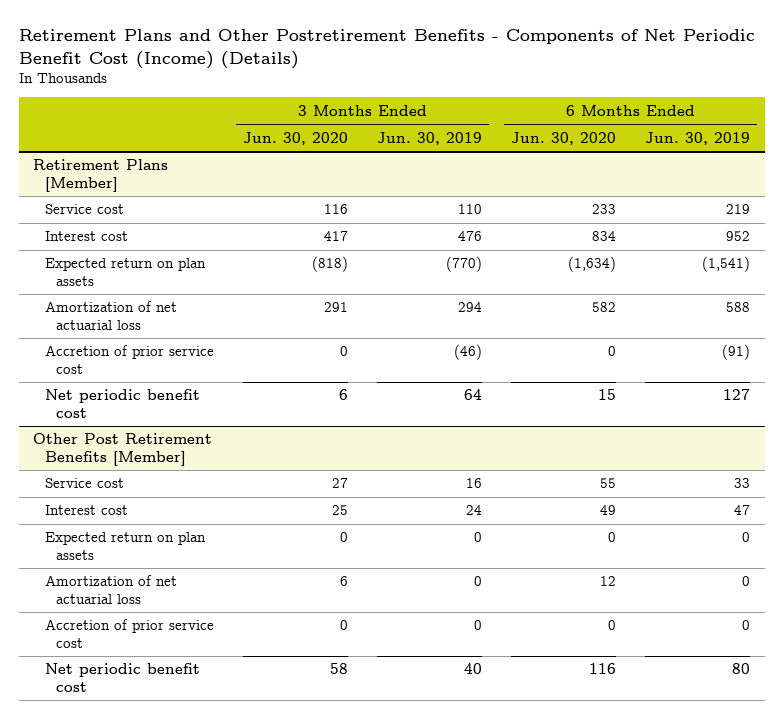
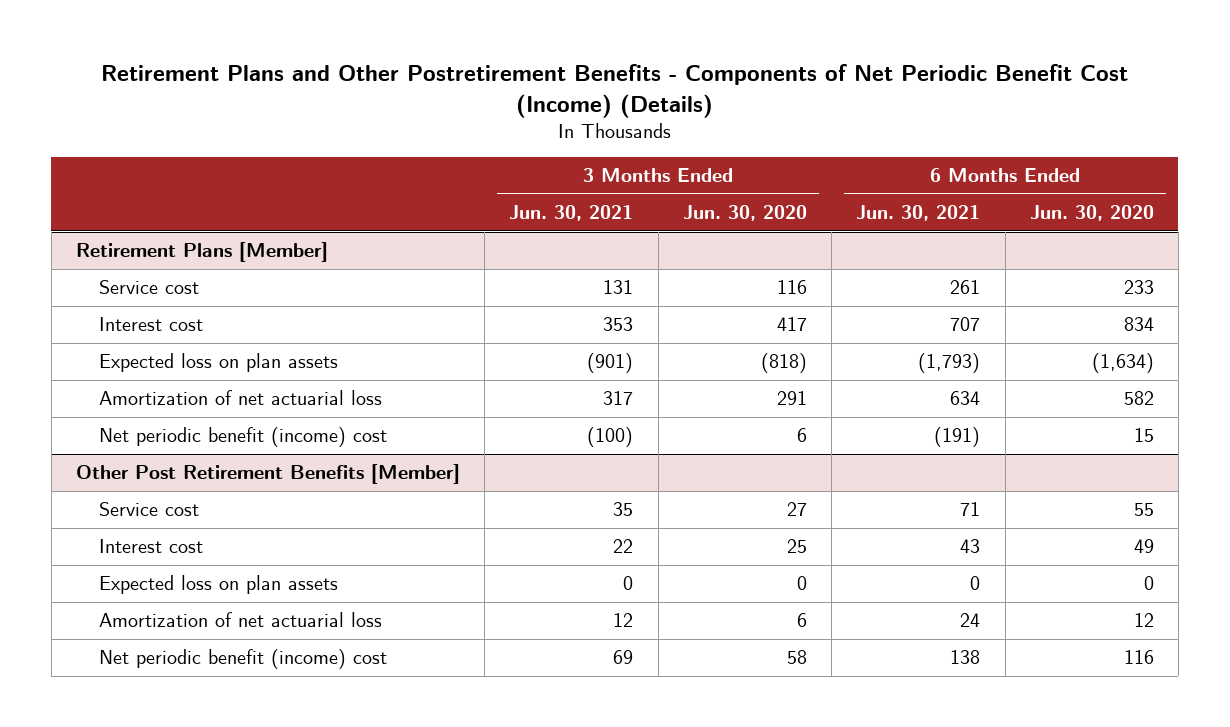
[377,131,483,145] Jun. 30, 2019 -> none
[645,131,751,145] Jun. 30, 2019 -> none
none -> [509,205,634,222] Jun. 30, 2021
none -> [856,205,981,222] Jun. 30, 2021
[44,258,206,286] Expected return on plan assets -> [98,353,338,373] Expected loss on plan assets
[44,345,214,374] Accretion of prior service cost -> none
[44,389,200,418] Net periodic benefit cost -> [98,427,387,448] Net periodic benefit (income) cost
[44,532,206,560] Expected return on plan assets -> [98,575,338,595] Expected loss on plan assets
[44,619,214,648] Accretion of prior service cost -> none
[44,663,200,692] Net periodic benefit cost -> [98,649,387,670] Net periodic benefit (income) cost

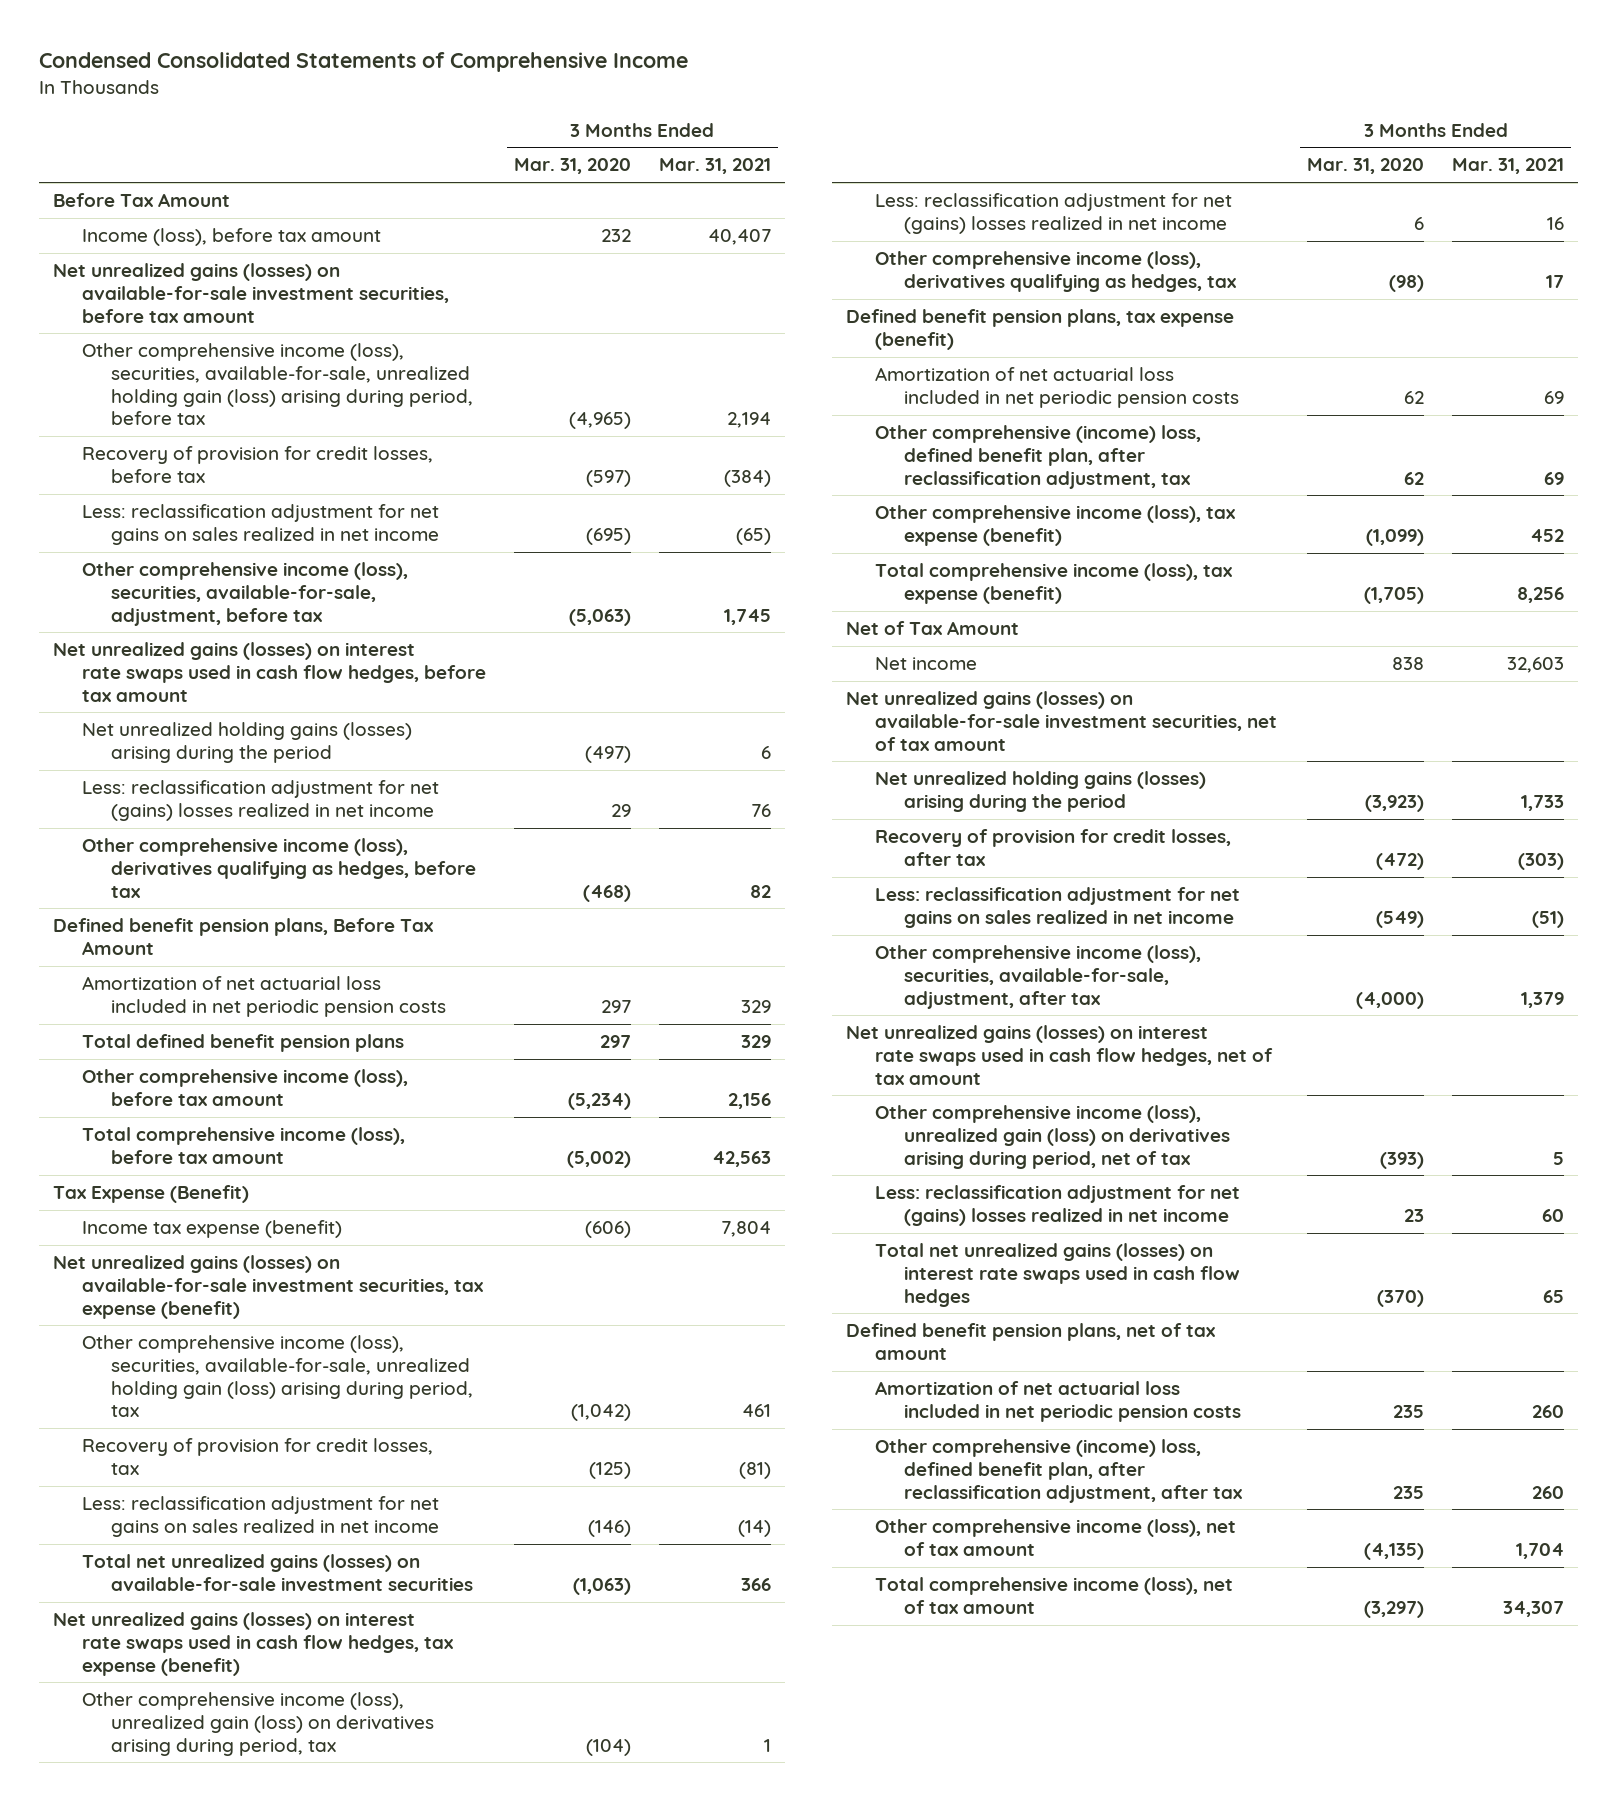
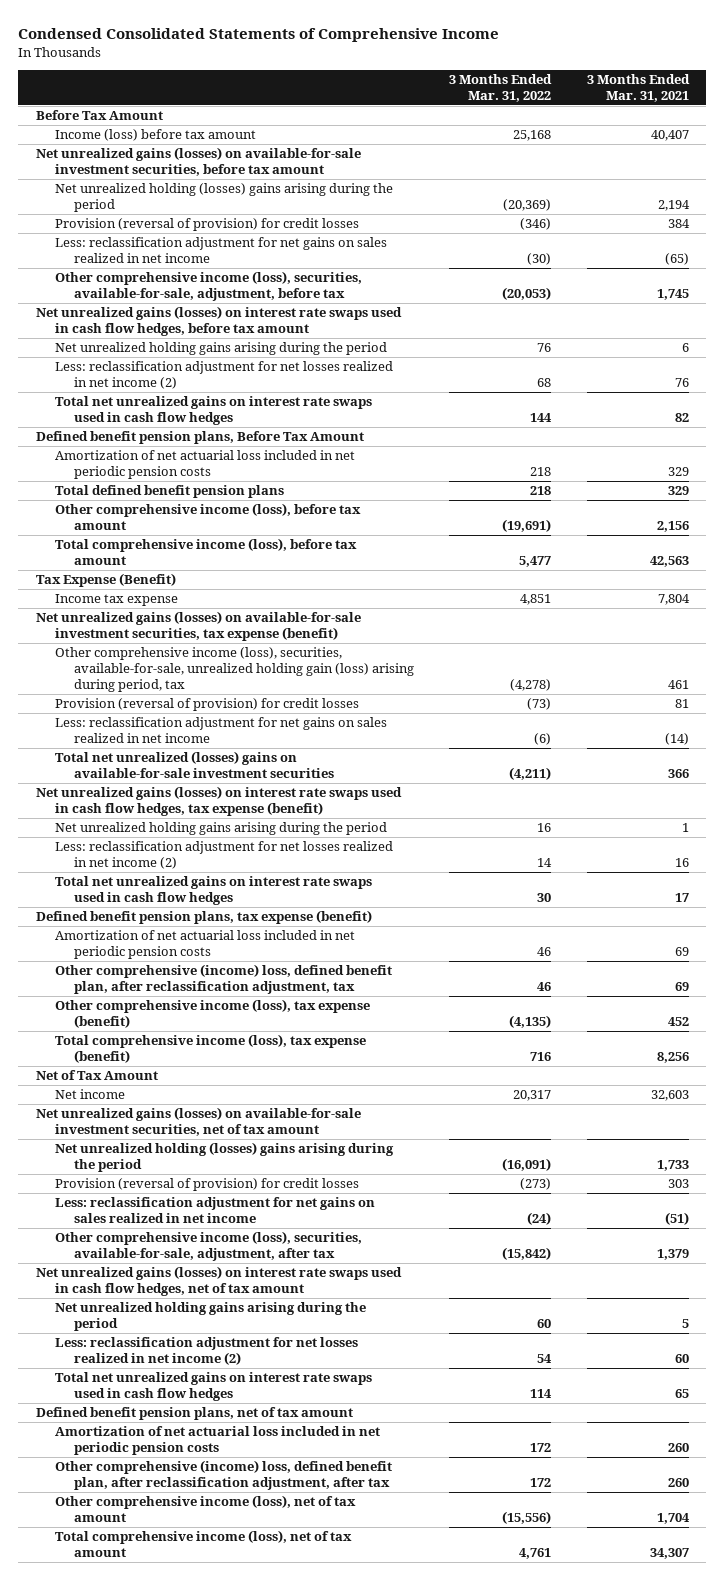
[513,158,631,175] Mar. 31, 2020 -> none
none -> [449,74,553,102] 3 Months Ended Mar. 31, 2022
[81,228,381,247] Income (loss), before tax amount -> [54,129,256,142] Income (loss) before tax amount
[81,343,473,426] Other comprehensive income (loss), securities, available-for-sale, unrealized holding gain (loss) arising during period, before tax -> [54,183,393,213] Net unrealized holding (losses) gains arising during the period
[81,446,433,483] Recovery of provision for credit losses, before tax -> [54,218,359,232] Provision (reversal of provision) for credit losses
[723,469,771,487] (384) -> [667,219,690,229] 384
[81,838,476,898] Other comprehensive income (loss), derivatives qualifying as hedges, before tax -> none
[81,722,412,763] Net unrealized holding gains (losses) arising during the period -> [54,342,387,356] Net unrealized holding gains arising during the period
[81,780,439,821] Less: reclassification adjustment for net (gains) losses realized in net income -> [54,361,393,390] Less: reclassification adjustment for net losses realized in net income (2)
none -> [54,396,372,426] Total net unrealized gains on interest rate swaps used in cash flow hedges
[81,1220,342,1239] Income tax expense (benefit) -> [54,594,178,607] Income tax expense
[81,1438,433,1475] Recovery of provision for credit losses, tax -> [54,698,359,712] Provision (reversal of provision) for credit losses
[738,1461,771,1479] (81) -> [674,699,689,709] 81
[81,1554,473,1591] Total net unrealized gains (losses) on available-for-sale investment securities -> [54,751,334,779] Total net unrealized (losses) gains on available-for-sale investment securities
[81,1692,434,1756] Other comprehensive income (loss), unrealized gain (loss) on derivatives arising during period, tax -> none
[874,251,1236,292] Other comprehensive income (loss), derivatives qualifying as hedges, tax -> none
none -> [54,822,387,836] Net unrealized holding gains arising during the period
[874,193,1232,234] Less: reclassification adjustment for net (gains) losses realized in net income -> [54,841,393,870] Less: reclassification adjustment for net losses realized in net income (2)
none -> [54,876,372,906] Total net unrealized gains on interest rate swaps used in cash flow hedges
[874,771,1206,812] Net unrealized holding gains (losses) arising during the period -> [54,1142,394,1173] Net unrealized holding (losses) gains arising during the period
[874,829,1231,866] Recovery of provision for credit losses, after tax -> [54,1178,359,1192] Provision (reversal of provision) for credit losses
[1518,852,1565,870] (303) -> [667,1179,689,1189] 303
[874,1105,1230,1169] Other comprehensive income (loss), unrealized gain (loss) on derivatives arising during period, net of tax -> none
none -> [54,1302,366,1332] Net unrealized holding gains arising during the period
[874,1185,1240,1226] Less: reclassification adjustment for net (gains) losses realized in net income -> [54,1337,358,1366] Less: reclassification adjustment for net losses realized in net income (2)
[874,1243,1240,1307] Total net unrealized gains (losses) on interest rate swaps used in cash flow hedges -> [54,1372,372,1402] Total net unrealized gains on interest rate swaps used in cash flow hedges

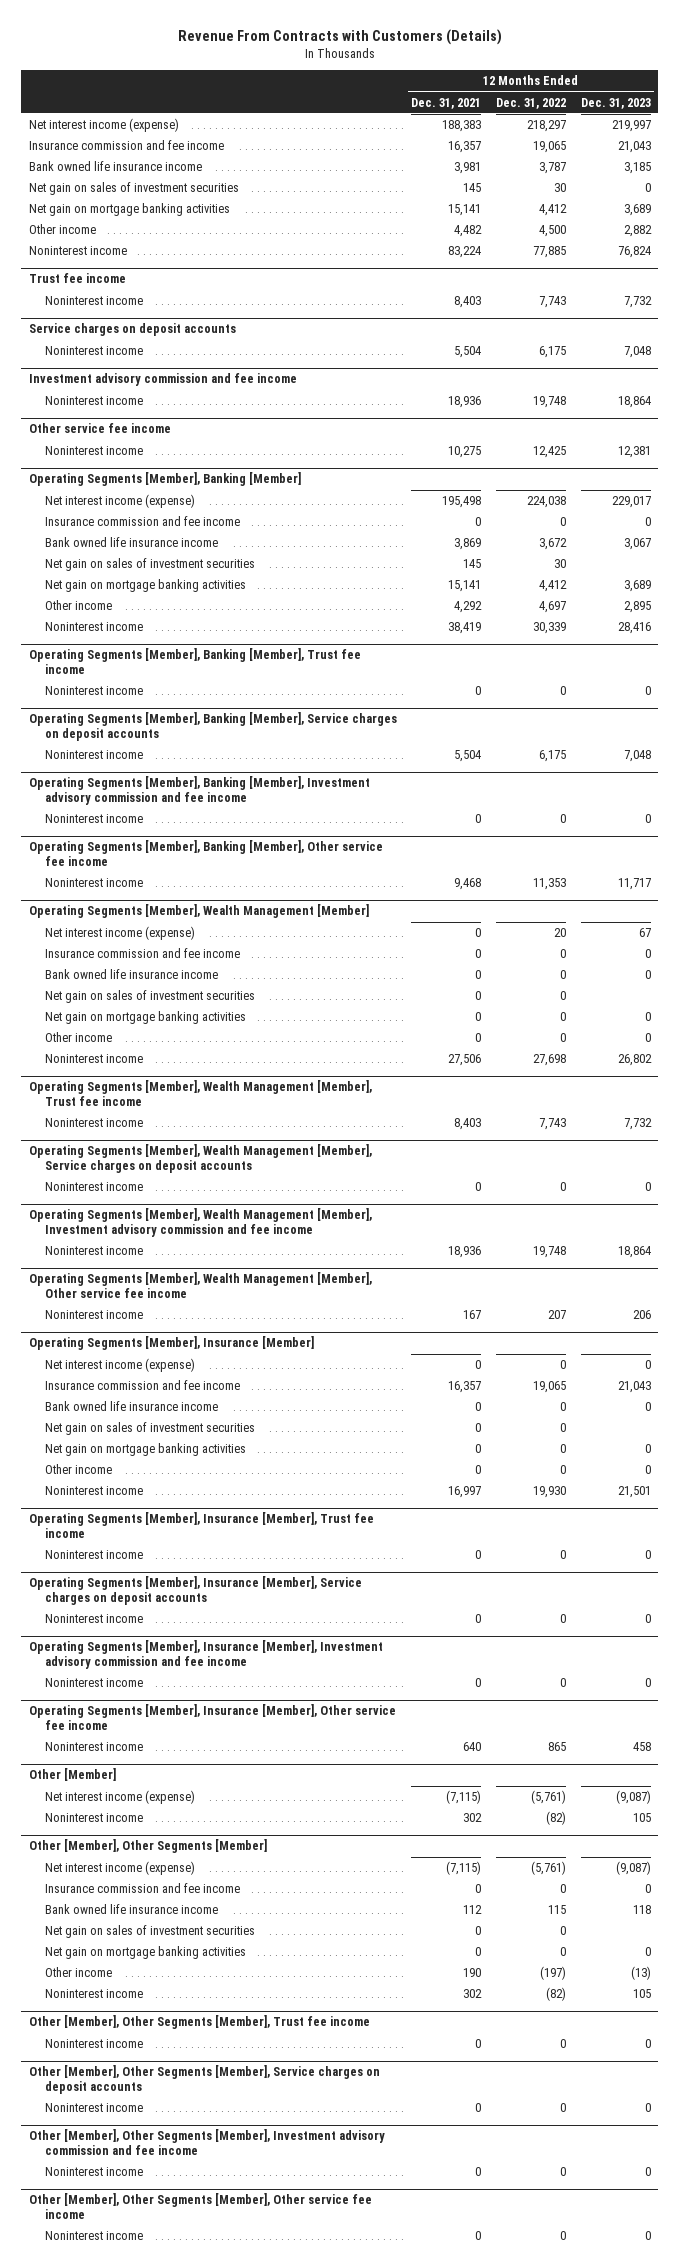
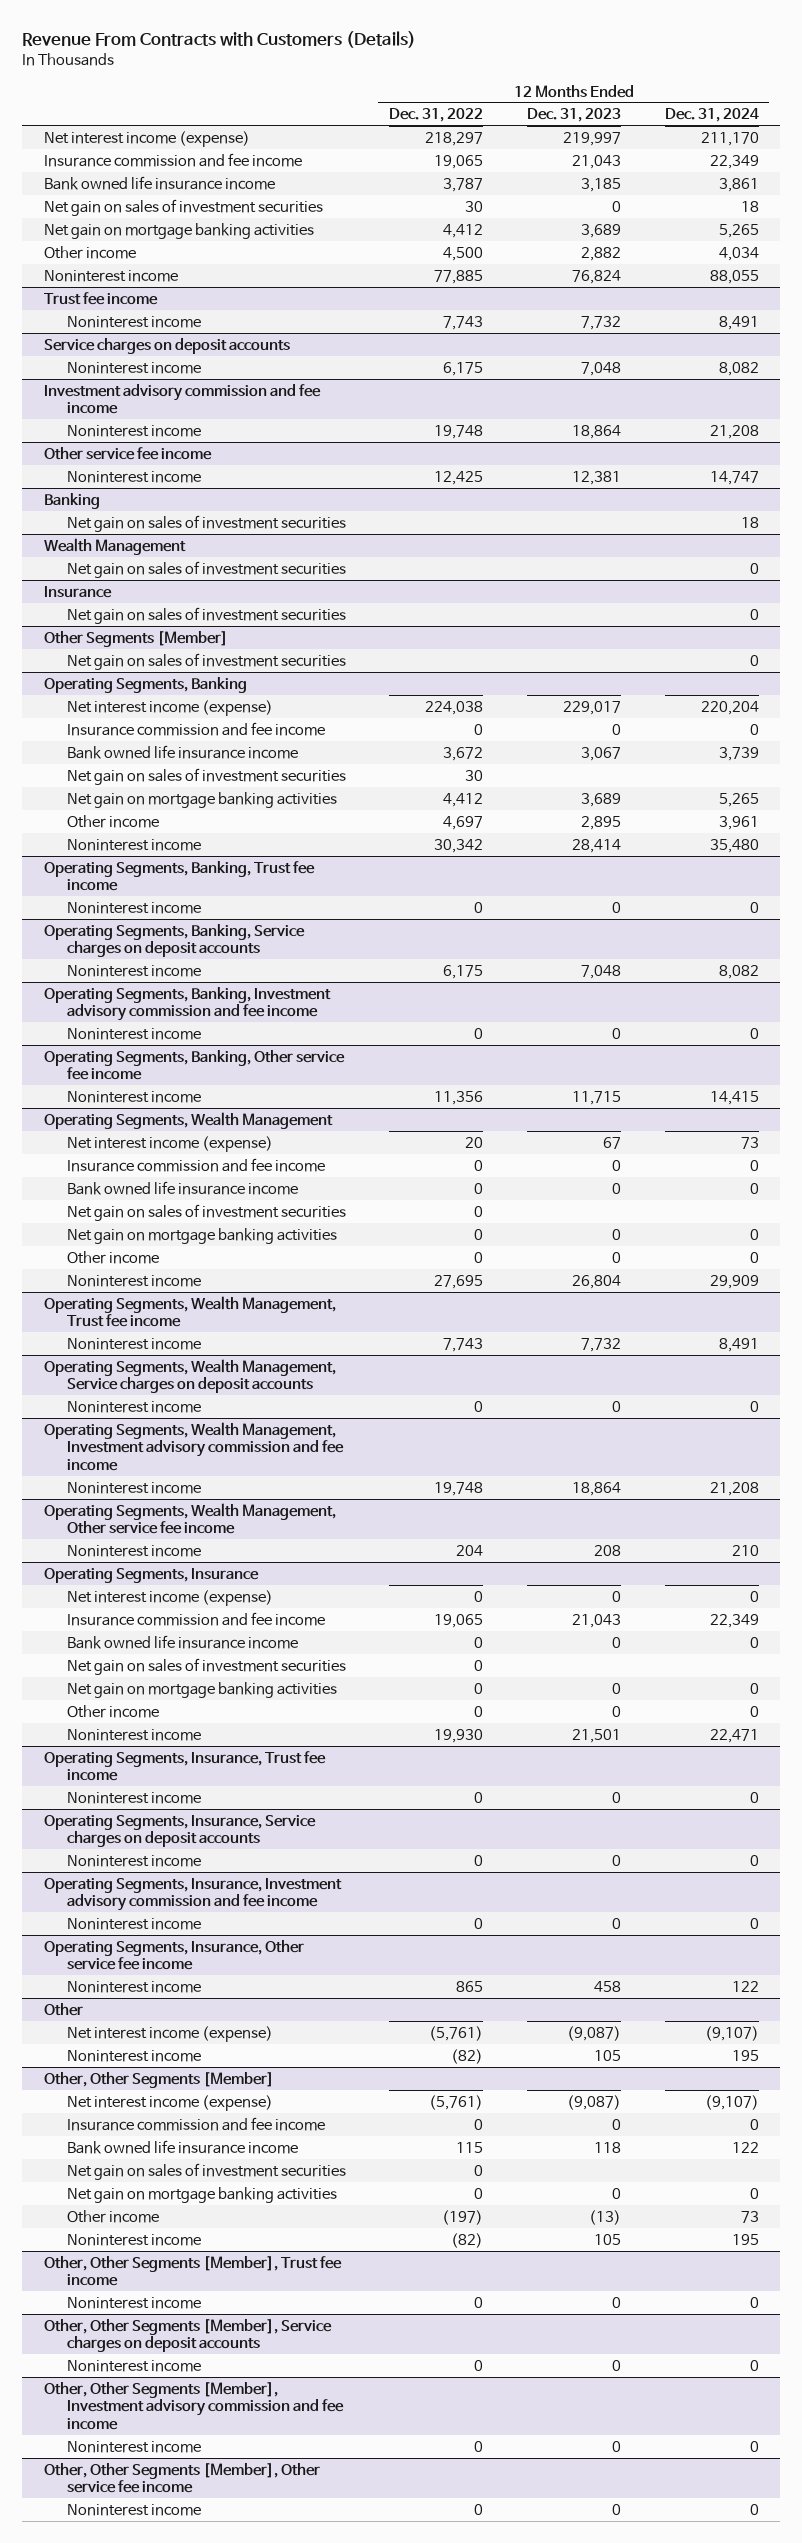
[411,97,482,109] Dec. 31, 2021 -> none
none -> [664,108,759,123] Dec. 31, 2024
none -> [43,492,100,509] Banking
none -> [66,514,346,532] Net gain on sales of investment securities
none -> [43,537,186,555] Wealth Management
none -> [66,560,346,578] Net gain on sales of investment securities
none -> [43,585,112,598] Insurance
none -> [66,606,346,624] Net gain on sales of investment securities
none -> [43,630,228,647] Other Segments [Member]
none -> [66,652,346,670] Net gain on sales of investment securities
[28,472,301,487] Operating Segments [Member], Banking [Member] -> [43,676,247,693] Operating Segments, Banking
[532,622,566,635] 30,339 -> [434,838,484,853] 30,342
[617,622,651,635] 28,416 -> [571,838,621,853] 28,414
[28,648,361,675] Operating Segments [Member], Banking [Member], Trust fee income -> [43,860,315,892] Operating Segments, Banking, Trust fee income
[28,712,397,742] Operating Segments [Member], Banking [Member], Service charges on deposit accounts -> [43,923,305,958] Operating Segments, Banking, Service charges on deposit accounts
[28,776,370,806] Operating Segments [Member], Banking [Member], Investment advisory commission and fee income -> [43,986,331,1022] Operating Segments, Banking, Investment advisory commission and fee income
[28,840,383,867] Operating Segments [Member], Banking [Member], Other service fee income -> [43,1049,345,1081] Operating Segments, Banking, Other service fee income
[532,878,566,891] 11,353 -> [434,1090,484,1105] 11,356
[617,878,651,891] 11,717 -> [571,1090,621,1105] 11,715
[28,904,369,919] Operating Segments [Member], Wealth Management [Member] -> [43,1111,333,1129] Operating Segments, Wealth Management
[532,1054,566,1067] 27,698 -> [434,1274,484,1289] 27,695
[617,1054,652,1067] 26,802 -> [571,1274,621,1289] 26,804
[28,1080,372,1107] Operating Segments [Member], Wealth Management [Member], Trust fee income -> [43,1295,336,1328] Operating Segments, Wealth Management, Trust fee income
[28,1144,372,1174] Operating Segments [Member], Wealth Management [Member], Service charges on deposit accounts -> [43,1358,336,1394] Operating Segments, Wealth Management, Service charges on deposit accounts
[28,1208,372,1238] Operating Segments [Member], Wealth Management [Member], Investment advisory commission and fee income -> [43,1421,344,1472] Operating Segments, Wealth Management, Investment advisory commission and fee income
[28,1272,372,1299] Operating Segments [Member], Wealth Management [Member], Other service fee income -> [43,1502,336,1535] Operating Segments, Wealth Management, Other service fee income
[547,1310,566,1320] 207 -> [456,1544,484,1556] 204
[632,1310,651,1320] 206 -> [593,1544,621,1556] 208
[28,1336,314,1351] Operating Segments [Member], Insurance [Member] -> [43,1567,259,1583] Operating Segments, Insurance
[28,1512,374,1539] Operating Segments [Member], Insurance [Member], Trust fee income -> [43,1750,326,1782] Operating Segments, Insurance, Trust fee income
[28,1576,362,1606] Operating Segments [Member], Insurance [Member], Service charges on deposit accounts -> [43,1814,316,1848] Operating Segments, Insurance, Service charges on deposit accounts
[28,1640,383,1670] Operating Segments [Member], Insurance [Member], Investment advisory commission and fee income -> [43,1877,342,1912] Operating Segments, Insurance, Investment advisory commission and fee income
[28,1704,396,1731] Operating Segments [Member], Insurance [Member], Other service fee income -> [43,1939,304,1971] Operating Segments, Insurance, Other service fee income
[28,1768,116,1782] Other [Member] -> [43,2002,83,2016] Other
[28,1839,267,1854] Other [Member], Other Segments [Member] -> [43,2071,274,2088] Other, Other Segments [Member]
[28,2015,370,2030] Other [Member], Other Segments [Member], Trust fee income -> [43,2255,342,2287] Other, Other Segments [Member], Trust fee income
[28,2065,380,2095] Other [Member], Other Segments [Member], Service charges on deposit accounts -> [43,2318,332,2353] Other, Other Segments [Member], Service charges on deposit accounts
[28,2129,385,2156] Other [Member], Other Segments [Member], Investment advisory commission and fee income -> [43,2381,344,2431] Other, Other Segments [Member], Investment advisory commission and fee income
[28,2193,372,2220] Other [Member], Other Segments [Member], Other service fee income -> [43,2462,320,2494] Other, Other Segments [Member], Other service fee income

